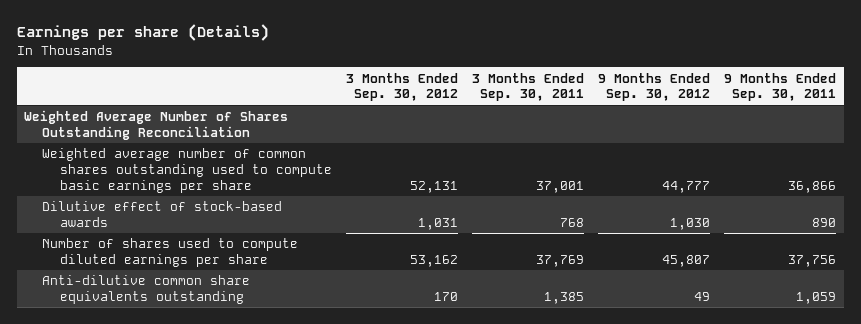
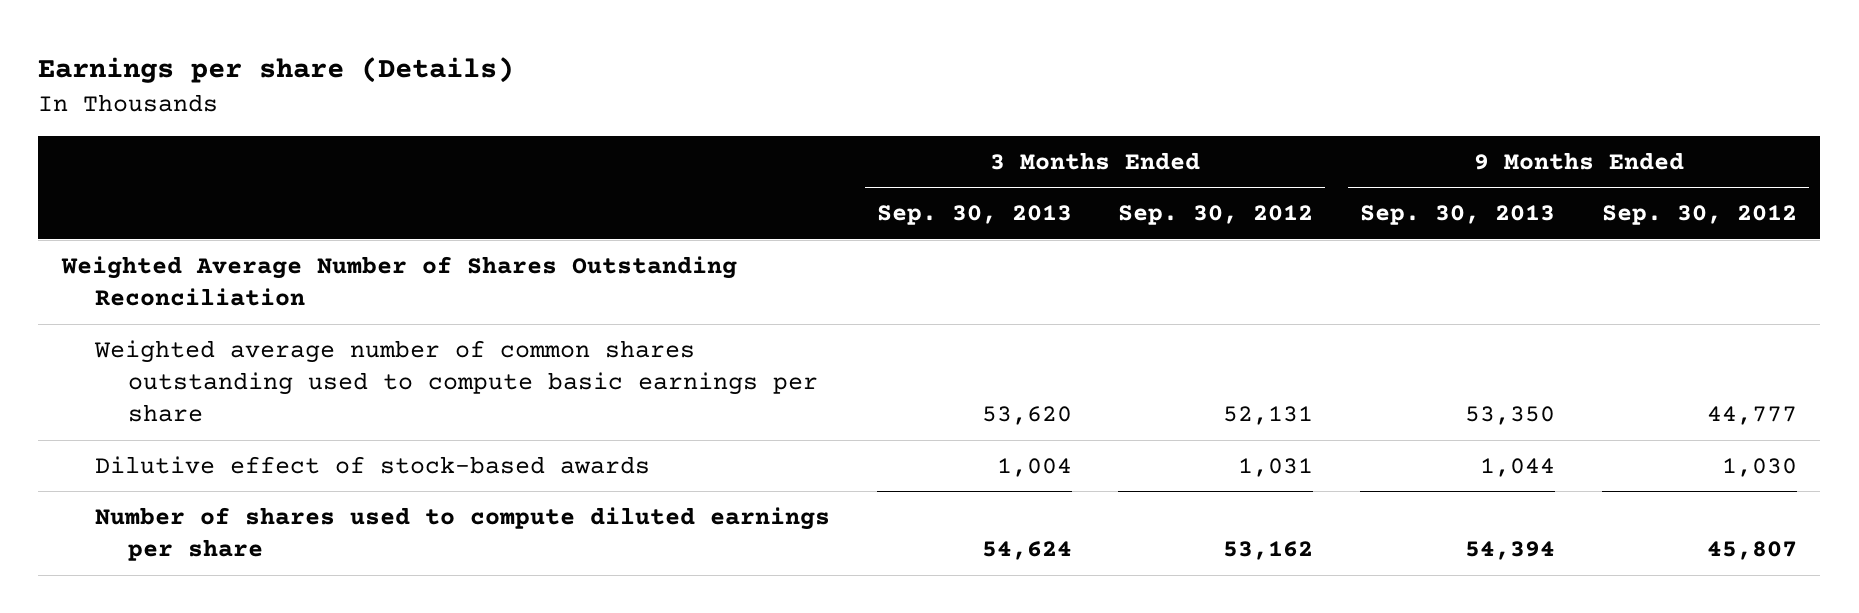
[472,72,585,102] 3 Months Ended Sep. 30, 2011 -> none
[724,72,837,102] 9 Months Ended Sep. 30, 2011 -> none
none -> [876,205,1072,226] Sep. 30, 2013
none -> [1360,205,1556,226] Sep. 30, 2013
[41,275,250,304] Anti-dilutive common share equivalents outstanding -> none

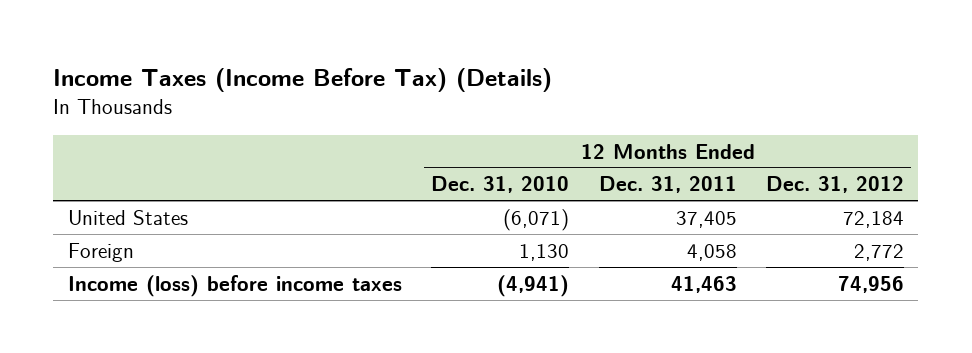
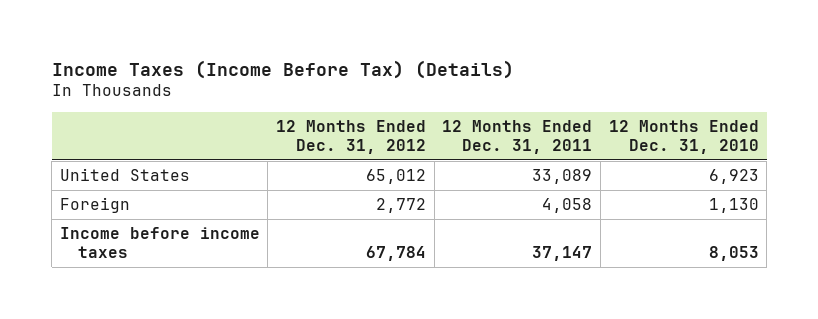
[503,208,570,231] (6,071) -> [708,169,759,185] 6,923
[675,210,737,228] 37,405 -> [532,169,593,185] 33,089
[842,210,904,228] 72,184 -> [366,169,427,185] 65,012
[68,274,403,297] Income (loss) before income taxes -> [59,227,260,259] Income before income taxes
[497,274,570,297] (4,941) -> [708,246,759,262] 8,053
[670,275,737,293] 41,463 -> [532,246,593,262] 37,147
[837,275,904,293] 74,956 -> [366,246,427,262] 67,784

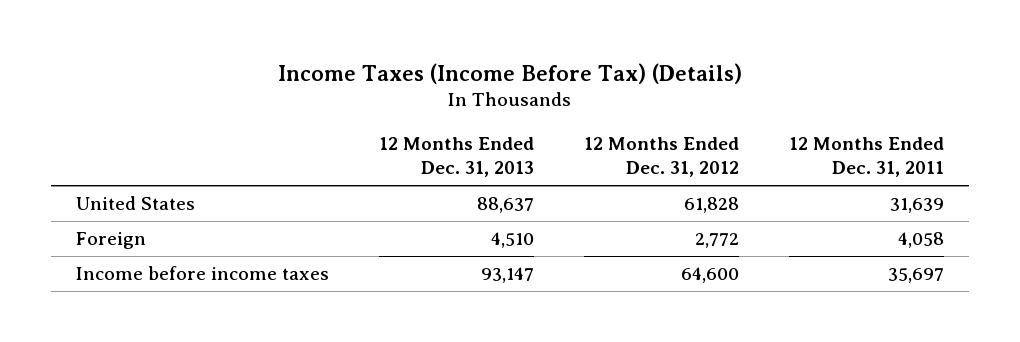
[608,120,759,154] 12 Months Ended Dec. 31, 2010 -> none
none -> [378,136,534,178] 12 Months Ended Dec. 31, 2013
[366,169,427,185] 65,012 -> [683,197,739,214] 61,828
[532,169,593,185] 33,089 -> [889,198,944,214] 31,639
[366,246,427,262] 67,784 -> [680,267,739,284] 64,600
[532,246,593,262] 37,147 -> [887,268,944,284] 35,697

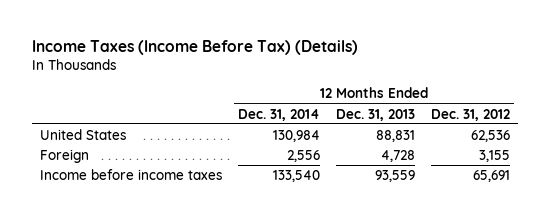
[788,136,944,178] 12 Months Ended Dec. 31, 2011 -> none
none -> [237,108,320,121] Dec. 31, 2014
[476,197,534,214] 88,637 -> [376,129,416,142] 88,831
[683,197,739,214] 61,828 -> [471,129,511,142] 62,536
[490,232,534,249] 4,510 -> [381,149,416,162] 4,728
[694,233,739,249] 2,772 -> [479,149,511,162] 3,155
[480,267,534,284] 93,147 -> [375,169,416,182] 93,559
[680,267,739,284] 64,600 -> [473,169,511,182] 65,691

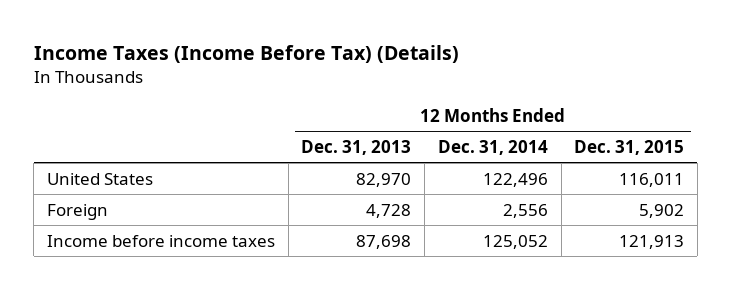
[431,108,511,121] Dec. 31, 2012 -> none
none -> [574,139,685,155] Dec. 31, 2015
[272,129,320,142] 130,984 -> [482,172,548,187] 122,496
[376,129,416,142] 88,831 -> [356,172,412,187] 82,970
[272,169,320,182] 133,540 -> [482,234,548,249] 125,052
[375,169,416,182] 93,559 -> [356,234,412,249] 87,698

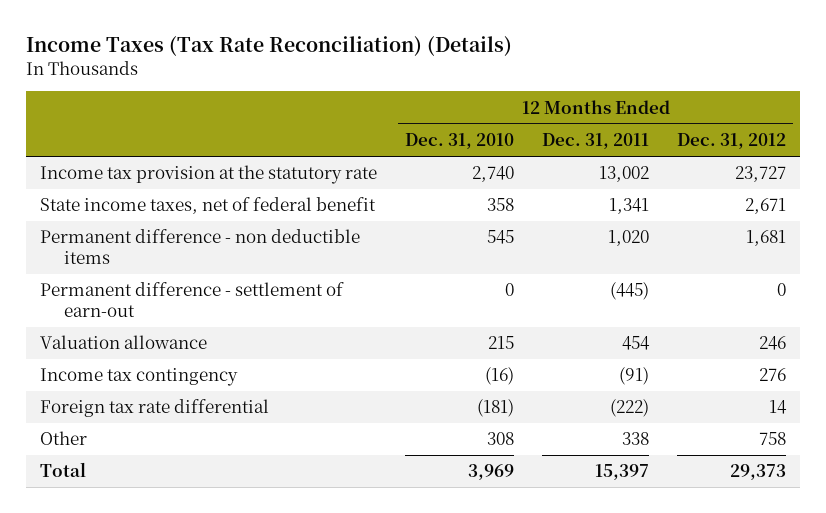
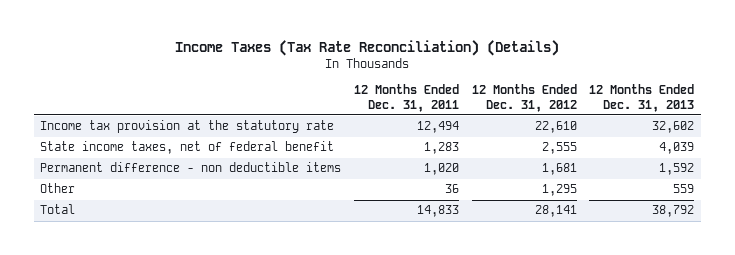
[405,133,515,150] Dec. 31, 2010 -> none
none -> [589,84,695,112] 12 Months Ended Dec. 31, 2013
[599,166,650,183] 13,002 -> [416,121,459,134] 12,494
[735,166,787,183] 23,727 -> [534,121,577,134] 22,610
[609,198,650,215] 1,341 -> [423,142,459,155] 1,283
[745,198,787,215] 2,671 -> [541,142,577,155] 2,555
[39,282,344,318] Permanent difference - settlement of earn-out -> none
[39,335,207,350] Valuation allowance -> none
[39,368,238,387] Income tax contingency -> none
[39,399,269,418] Foreign tax rate differential -> none
[622,432,650,446] 338 -> [444,184,459,194] 36
[759,432,787,446] 758 -> [541,184,577,197] 1,295
[595,464,650,481] 15,397 -> [416,205,459,218] 14,833
[730,464,787,481] 29,373 -> [534,205,577,218] 28,141

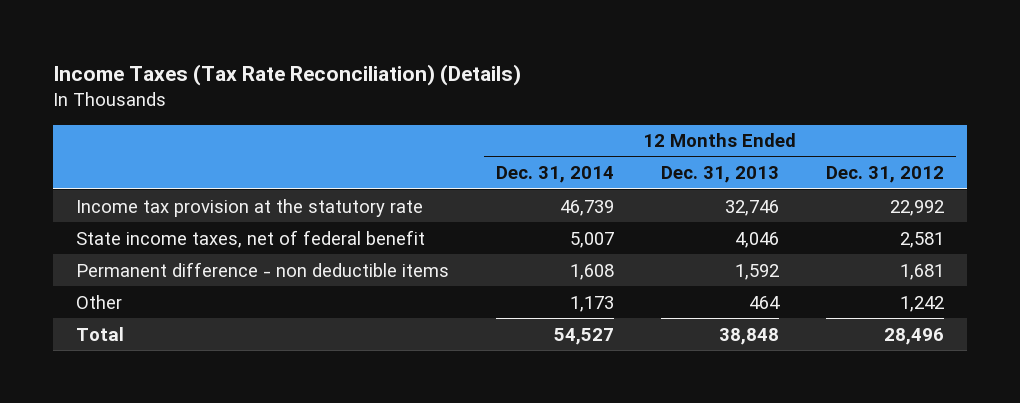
[353,84,459,112] 12 Months Ended Dec. 31, 2011 -> none
none -> [496,166,615,184] Dec. 31, 2014
[534,121,577,134] 22,610 -> [889,199,944,216] 22,992
[652,121,695,134] 32,602 -> [725,199,780,216] 32,746
[541,142,577,155] 2,555 -> [899,231,944,248] 2,581
[659,142,695,155] 4,039 -> [735,231,780,248] 4,046
[541,184,577,197] 1,295 -> [899,295,944,312] 1,242
[673,184,695,194] 559 -> [749,295,781,309] 464
[534,205,577,218] 28,141 -> [883,327,944,345] 28,496
[652,205,695,218] 38,792 -> [719,327,780,345] 38,848

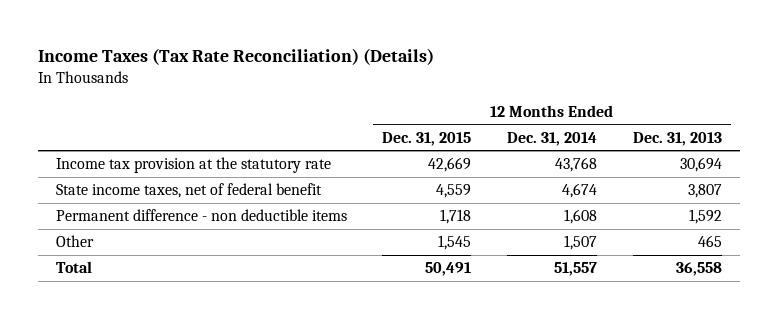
[825,166,944,184] Dec. 31, 2012 -> none
none -> [382,131,472,146] Dec. 31, 2015
[560,199,615,216] 46,739 -> [555,157,598,173] 43,768
[725,199,780,216] 32,746 -> [680,157,723,173] 30,694
[570,231,615,248] 5,007 -> [562,183,598,199] 4,674
[735,231,780,248] 4,046 -> [688,184,723,199] 3,807
[570,295,615,312] 1,173 -> [564,235,598,251] 1,507
[749,295,781,309] 464 -> [698,235,723,248] 465
[554,327,615,345] 54,527 -> [554,262,598,277] 51,557
[719,327,780,345] 38,848 -> [676,262,723,277] 36,558

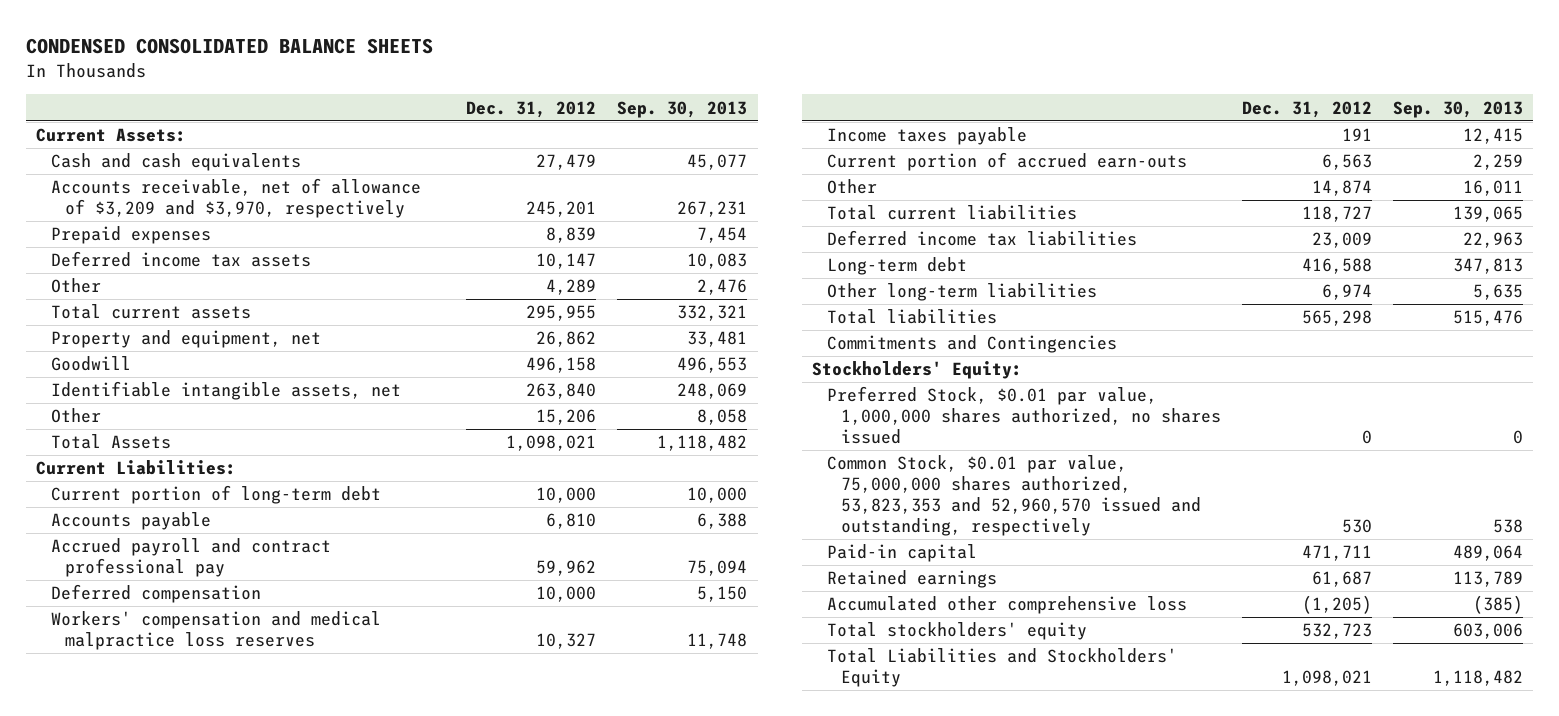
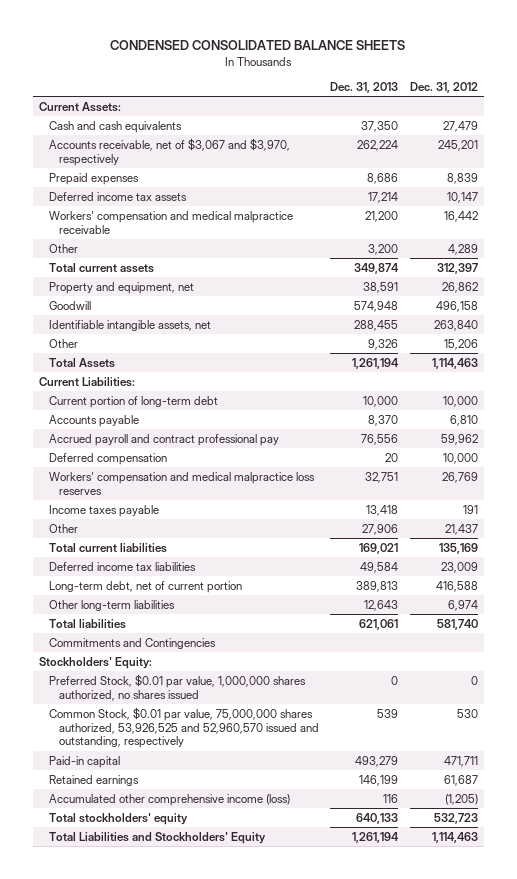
[617,100,748,118] Sep. 30, 2013 -> none
none -> [330,81,399,93] Dec. 31, 2013
[50,178,421,219] Accounts receivable, net of allowance of $3,209 and $3,970, respectively -> [48,137,290,166] Accounts receivable, net of $3,067 and $3,970, respectively
none -> [48,210,293,234] Workers' compensation and medical malpractice receivable
[526,305,597,322] 295,955 -> [436,262,478,274] 312,397
[506,435,597,452] 1,098,021 -> [431,357,478,369] 1,114,463
[536,633,597,650] 10,327 -> [441,471,478,483] 26,769
[826,152,1187,172] Current portion of accrued earn-outs -> none
[1312,180,1373,197] 14,874 -> [444,523,478,535] 21,437
[1302,206,1373,223] 118,727 -> [438,542,478,554] 135,169
[826,257,967,276] Long-term debt -> [48,580,242,593] Long-term debt, net of current portion
[1302,310,1373,327] 565,298 -> [436,618,478,630] 581,740
[826,455,1202,536] Common Stock, $0.01 par value, 75,000,000 shares authorized, 53,823,353 and 52,960,570 issued and outstanding, respectively -> [48,706,319,749] Common Stock, $0.01 par value, 75,000,000 shares authorized, 53,926,525 and 52,960,570 issued and outstanding, respectively
[826,596,1187,615] Accumulated other comprehensive loss -> [48,793,290,806] Accumulated other comprehensive income (loss)
[1282,670,1373,687] 1,098,021 -> [431,831,478,843] 1,114,463

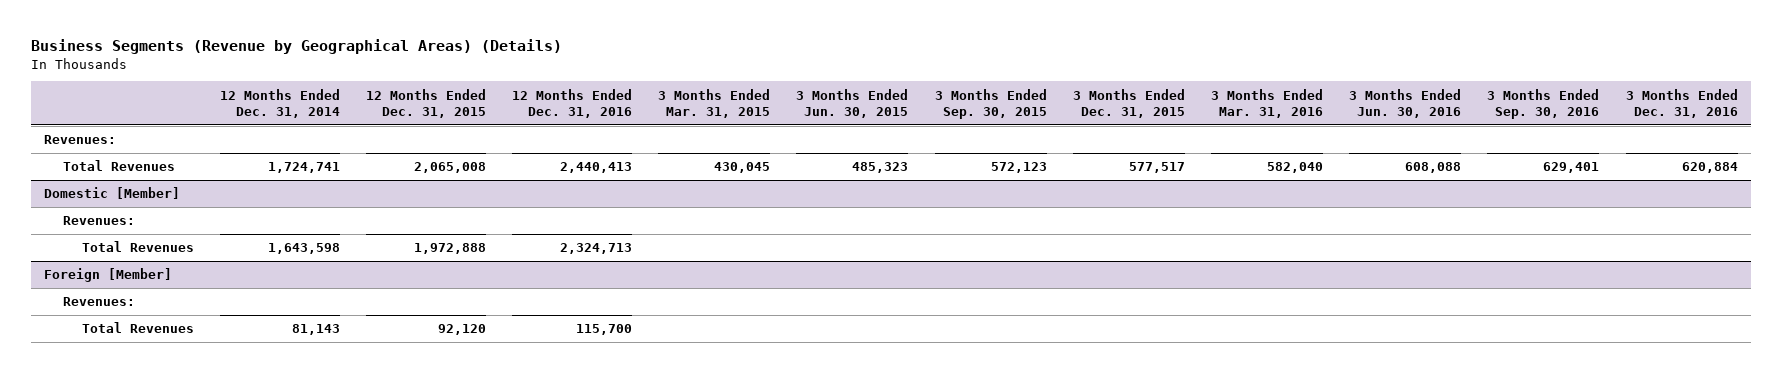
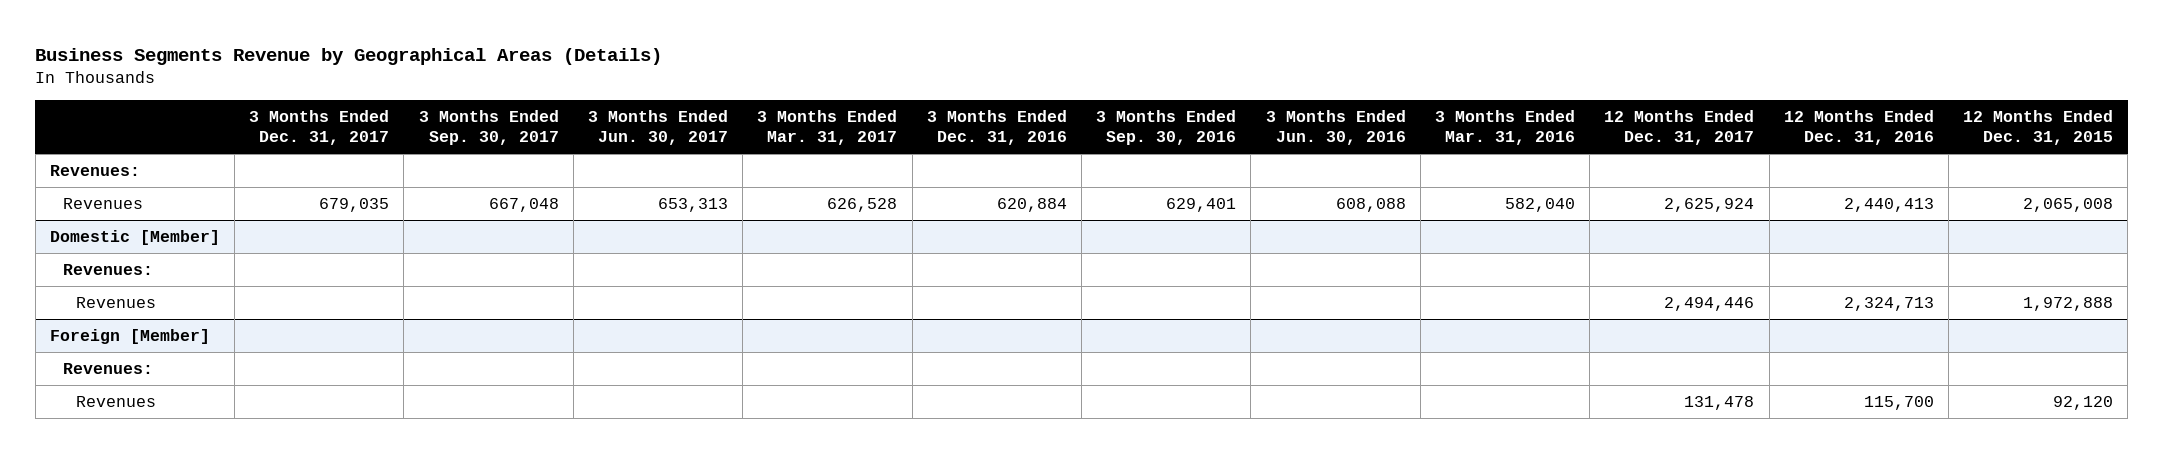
[30,39,562,55] Business Segments (Revenue by Geographical Areas) (Details) -> [35,47,663,65] Business Segments Revenue by Geographical Areas (Details)
[219,88,340,118] 12 Months Ended Dec. 31, 2014 -> none
[658,88,771,118] 3 Months Ended Mar. 31, 2015 -> none
[796,88,909,118] 3 Months Ended Jun. 30, 2015 -> none
[934,88,1047,119] 3 Months Ended Sep. 30, 2015 -> none
[1072,88,1185,118] 3 Months Ended Dec. 31, 2015 -> none
none -> [249,109,390,146] 3 Months Ended Dec. 31, 2017
none -> [418,109,559,146] 3 Months Ended Sep. 30, 2017
none -> [588,109,729,146] 3 Months Ended Jun. 30, 2017
none -> [757,109,898,146] 3 Months Ended Mar. 31, 2017
none -> [1604,109,1755,146] 12 Months Ended Dec. 31, 2017
[62,160,175,172] Total Revenues -> [62,198,143,210] Revenues
[81,241,194,253] Total Revenues -> [75,297,156,309] Revenues
[81,322,194,334] Total Revenues -> [75,396,156,408] Revenues

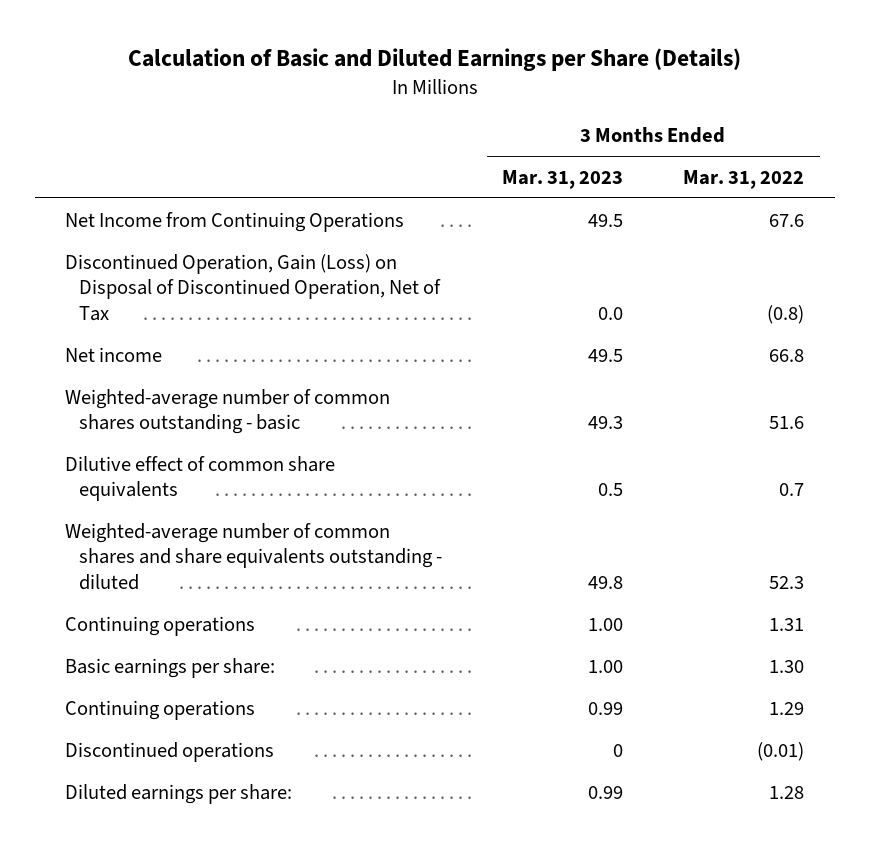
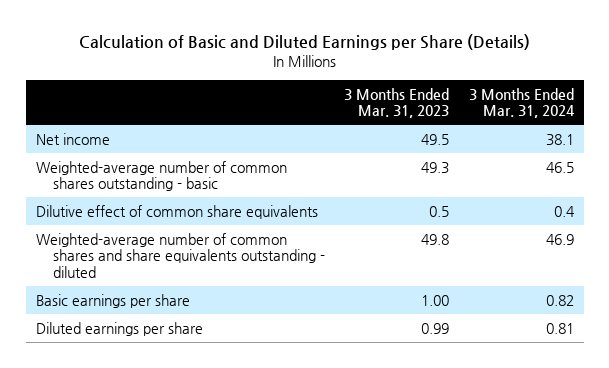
[683,169,805,189] Mar. 31, 2022 -> none
none -> [468,87,575,119] 3 Months Ended Mar. 31, 2024
[64,211,404,232] Net Income from Continuing Operations -> none
[64,253,442,321] Discontinued Operation, Gain (Loss) on Disposal of Discontinued Operation, Net of Tax -> none
[64,615,255,636] Continuing operations -> none
[64,699,255,720] Continuing operations -> none
[64,741,274,762] Discontinued operations -> none
[64,657,275,678] Basic earnings per share: -> [35,293,190,308] Basic earnings per share
[64,783,292,804] Diluted earnings per share: -> [35,321,203,336] Diluted earnings per share

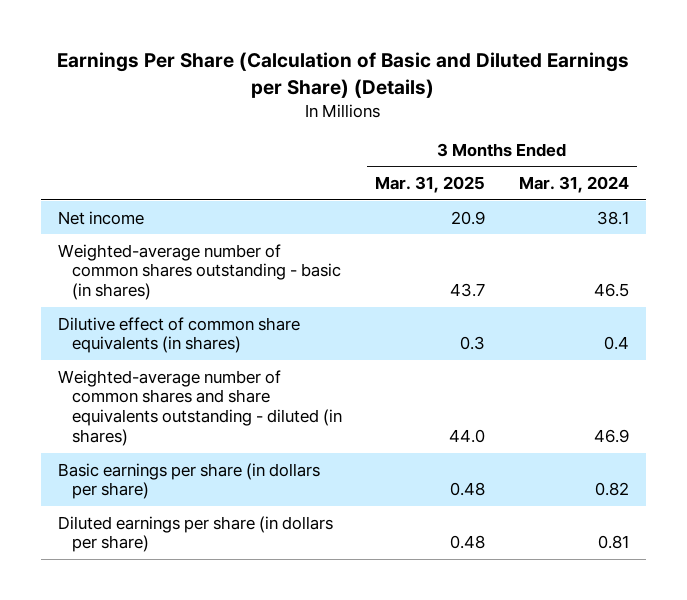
[78,34,530,51] Calculation of Basic and Diluted Earnings per Share (Details) -> [57,52,630,98] Earnings Per Share (Calculation of Basic and Diluted Earnings per Share) (Details)
[344,87,450,119] 3 Months Ended Mar. 31, 2023 -> none
none -> [375,176,486,194] Mar. 31, 2025
[35,160,287,192] Weighted-average number of common shares outstanding - basic -> [57,243,341,301] Weighted-average number of common shares outstanding - basic (in shares)
[35,204,318,219] Dilutive effect of common share equivalents -> [57,316,300,354] Dilutive effect of common share equivalents (in shares)
[35,232,325,278] Weighted-average number of common shares and share equivalents outstanding - diluted -> [57,369,342,446] Weighted-average number of common shares and share equivalents outstanding - diluted (in shares)
[35,293,190,308] Basic earnings per share -> [57,462,320,500] Basic earnings per share (in dollars per share)
[35,321,203,336] Diluted earnings per share -> [57,515,333,553] Diluted earnings per share (in dollars per share)

